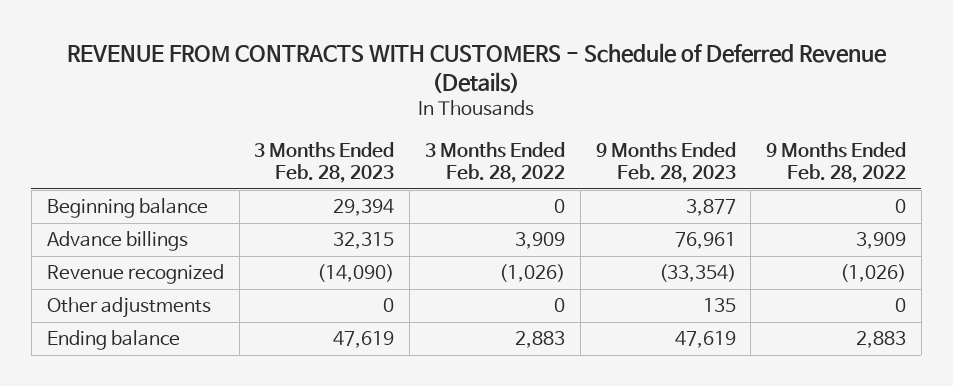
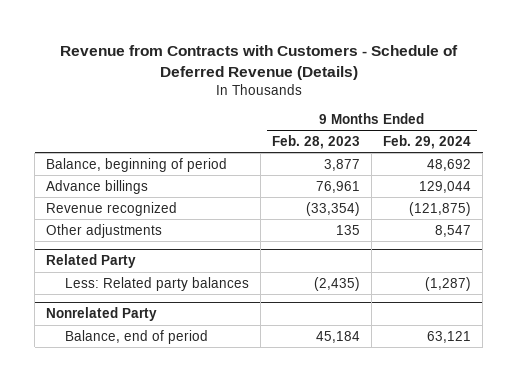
[67,42,888,93] REVENUE FROM CONTRACTS WITH CUSTOMERS - Schedule of Deferred Revenue (Details) -> [59,44,458,80] Revenue from Contracts with Customers - Schedule of Deferred Revenue (Details)
[254,141,395,184] 3 Months Ended Feb. 28, 2023 -> none
[424,141,565,184] 3 Months Ended Feb. 28, 2022 -> none
[766,141,907,184] 9 Months Ended Feb. 28, 2022 -> none
none -> [383,134,472,149] Feb. 29, 2024
[46,198,208,219] Beginning balance -> [46,157,228,172] Balance, beginning of period
none -> [46,254,137,269] Related Party
none -> [65,276,250,291] Less: Related party balances
none -> [46,307,158,322] Nonrelated Party
[46,330,180,351] Ending balance -> [65,329,209,344] Balance, end of period
[674,331,736,349] 47,619 -> [316,330,361,343] 45,184

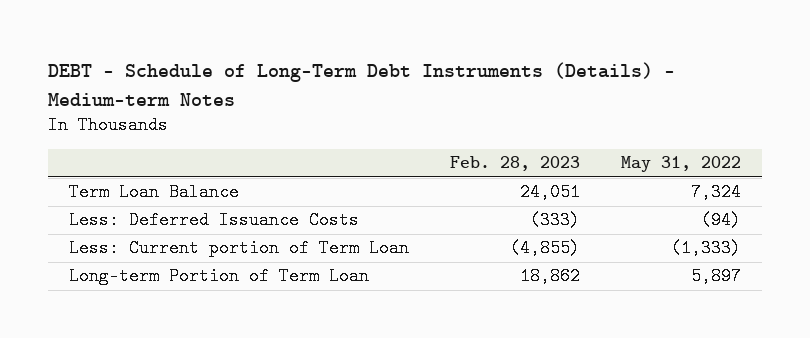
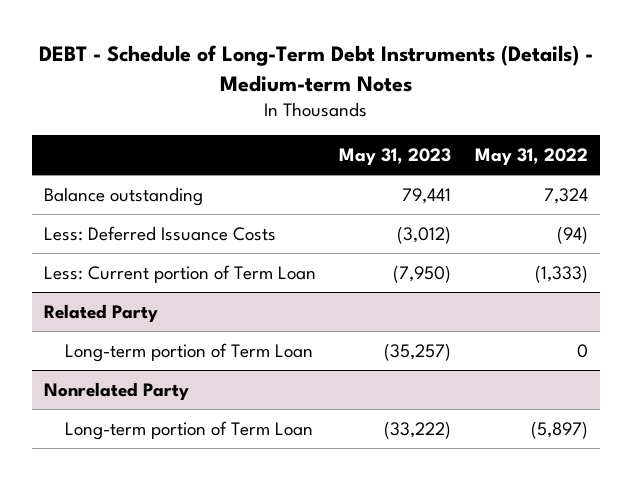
[450,156,581,172] Feb. 28, 2023 -> none
none -> [339,148,452,166] May 31, 2023
[68,183,239,202] Term Loan Balance -> [43,186,203,206] Balance outstanding
none -> [43,303,158,322] Related Party
[68,267,369,286] Long-term Portion of Term Loan -> [64,342,313,362] Long-term portion of Term Loan
[691,267,742,286] 5,897 -> [577,343,589,358] 0
none -> [43,381,189,400] Nonrelated Party
none -> [64,420,313,440] Long-term portion of Term Loan

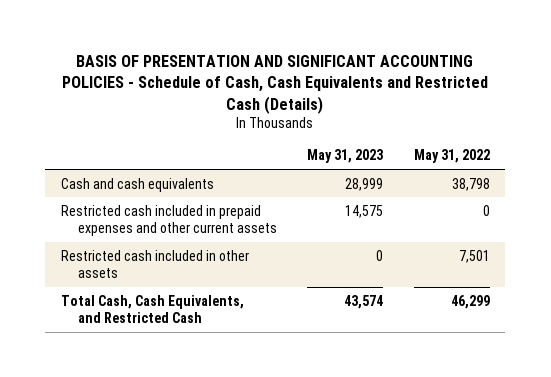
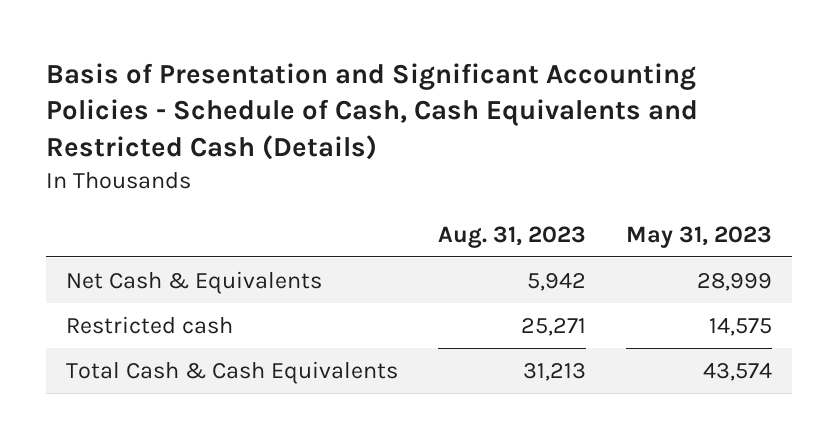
[62,54,489,114] BASIS OF PRESENTATION AND SIGNIFICANT ACCOUNTING POLICIES - Schedule of Cash, Cash Equivalents and Restricted Cash (Details) -> [45,62,698,161] Basis of Presentation and Significant Accounting Policies - Schedule of Cash, Cash Equivalents and Restricted Cash (Details)
[413,149,490,164] May 31, 2022 -> none
none -> [437,225,586,248] Aug. 31, 2023
[60,249,249,279] Restricted cash included in other assets -> none
[60,177,214,192] Cash and cash equivalents -> [65,270,322,294] Net Cash & Equivalents
[60,204,277,237] Restricted cash included in prepaid expenses and other current assets -> [65,315,233,334] Restricted cash
[60,294,244,324] Total Cash, Cash Equivalents, and Restricted Cash -> [65,360,398,384] Total Cash & Cash Equivalents

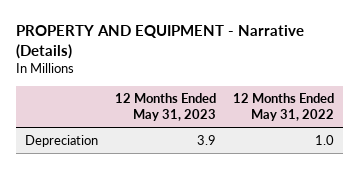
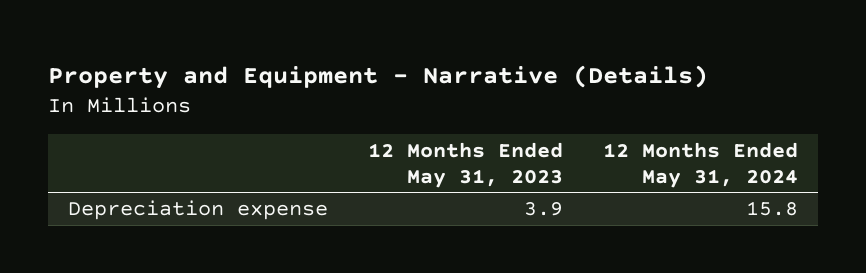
[16,25,305,60] PROPERTY AND EQUIPMENT - Narrative (Details) -> [48,64,709,89] Property and Equipment - Narrative (Details)
[233,93,335,122] 12 Months Ended May 31, 2022 -> none
none -> [603,141,799,188] 12 Months Ended May 31, 2024
[24,135,98,148] Depreciation -> [68,200,329,221] Depreciation expense

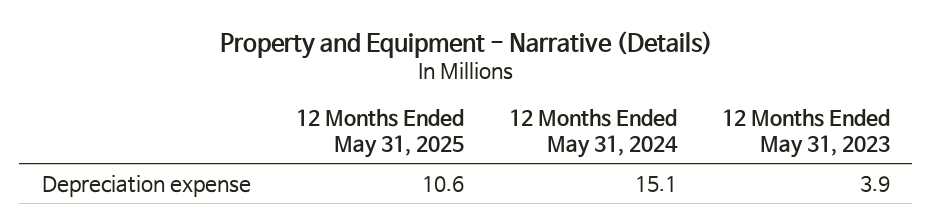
none -> [295,109,464,158] 12 Months Ended May 31, 2025
[746,201,799,217] 15.8 -> [634,175,677,192] 15.1

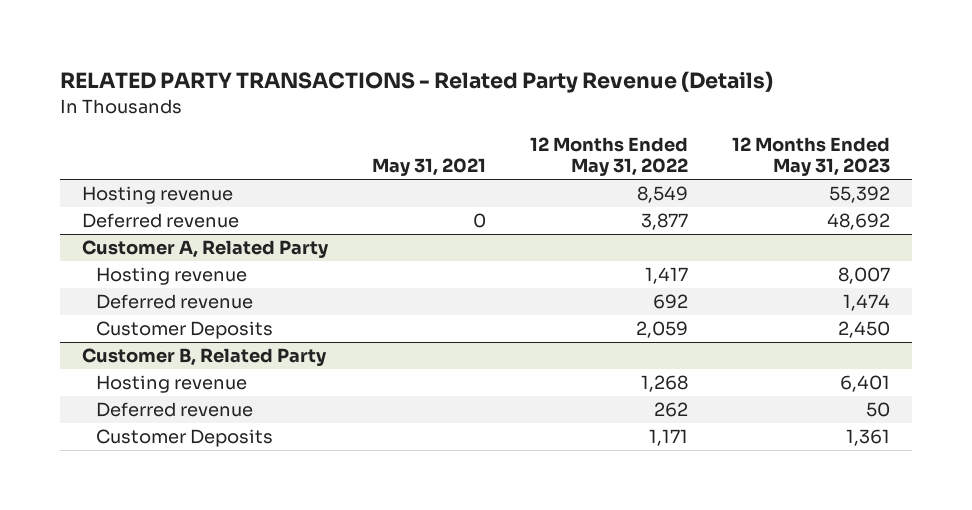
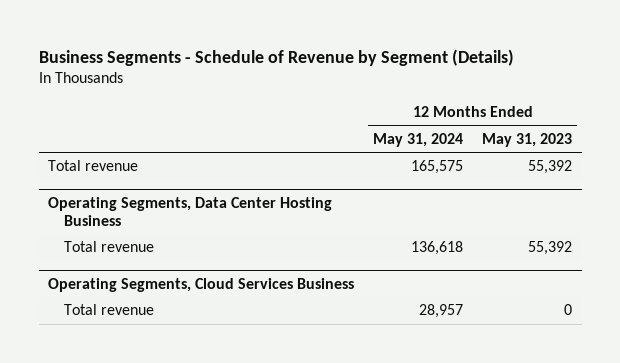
[60,71,774,94] RELATED PARTY TRANSACTIONS - Related Party Revenue (Details) -> [38,48,514,66] Business Segments - Schedule of Revenue by Segment (Details)
[371,158,486,177] May 31, 2021 -> none
[529,136,688,177] 12 Months Ended May 31, 2022 -> none
none -> [373,132,464,147] May 31, 2024
[82,213,240,229] Deferred revenue -> none
[82,240,330,259] Customer A, Related Party -> none
[95,294,253,310] Deferred revenue -> none
[95,321,273,340] Customer Deposits -> none
[82,348,328,367] Customer B, Related Party -> none
[95,402,253,418] Deferred revenue -> none
[95,429,273,448] Customer Deposits -> none
[82,186,234,205] Hosting revenue -> [48,160,139,172] Total revenue
none -> [48,196,333,226] Operating Segments, Data Center Hosting Business
[95,267,247,286] Hosting revenue -> [64,241,155,253] Total revenue
[837,267,890,285] 8,007 -> [528,241,573,256] 55,392
none -> [48,277,355,292] Operating Segments, Cloud Services Business
[95,375,247,394] Hosting revenue -> [64,304,155,316] Total revenue
[839,375,890,393] 6,401 -> [564,304,573,316] 0

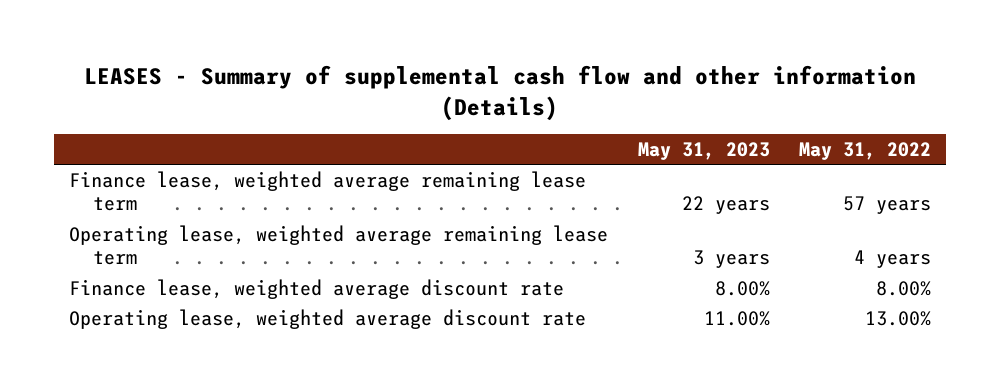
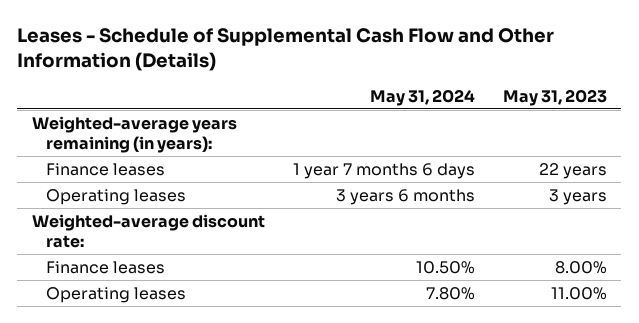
[84,65,917,121] LEASES - Summary of supplemental cash flow and other information (Details) -> [17,28,555,72] Leases - Schedule of Supplemental Cash Flow and Other Information (Details)
[799,142,932,161] May 31, 2022 -> none
none -> [369,89,475,107] May 31, 2024
none -> [31,115,237,153] Weighted-average years remaining (in years):
[68,170,586,212] Finance lease, weighted average remaining lease term -> [45,162,165,176] Finance leases
[68,224,608,266] Operating lease, weighted average remaining lease term -> [45,188,186,205] Operating leases
none -> [31,213,265,248] Weighted-average discount rate:
[68,278,564,299] Finance lease, weighted average discount rate -> [45,260,165,274] Finance leases
[68,308,586,329] Operating lease, weighted average discount rate -> [45,286,186,303] Operating leases

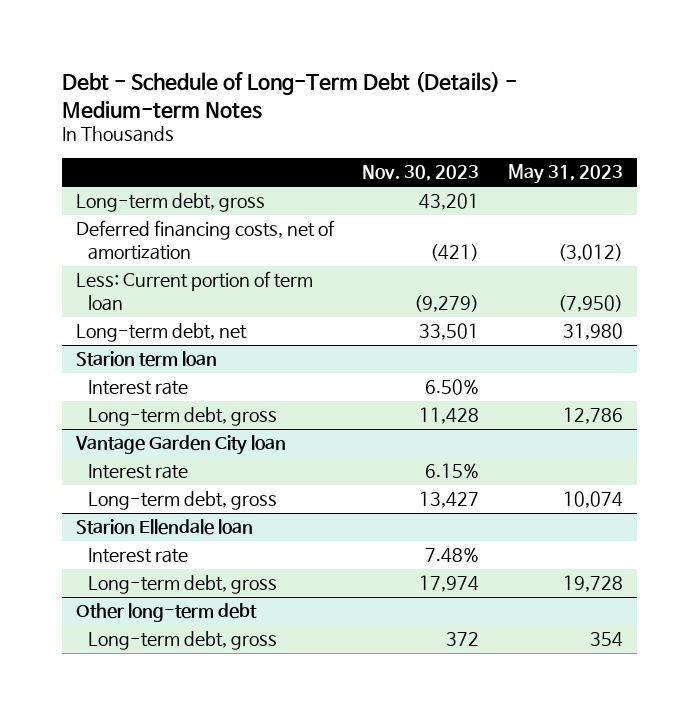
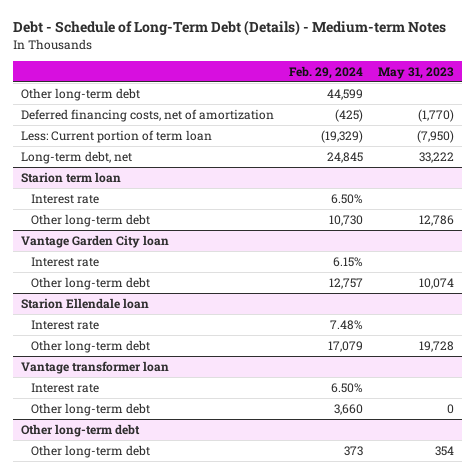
[362,165,480,182] Nov. 30, 2023 -> none
none -> [289,65,364,79] Feb. 29, 2024
[75,193,265,213] Long-term debt, gross -> [21,87,141,101] Other long-term debt
[557,244,623,262] (3,012) -> [418,108,455,122] (1,770)
[562,323,623,341] 31,980 -> [419,151,455,163] 33,222
[88,407,278,427] Long-term debt, gross -> [30,213,150,227] Other long-term debt
[88,491,278,511] Long-term debt, gross -> [30,276,150,290] Other long-term debt
[88,575,278,595] Long-term debt, gross -> [30,339,150,353] Other long-term debt
none -> [21,360,170,374] Vantage transformer loan
none -> [30,382,99,393] Interest rate
none -> [30,402,150,416] Other long-term debt
[88,631,278,651] Long-term debt, gross -> [30,444,150,458] Other long-term debt

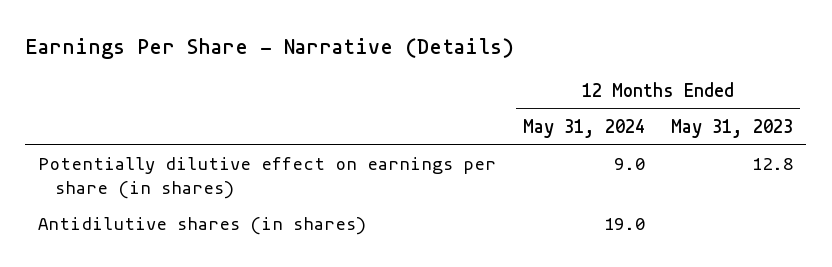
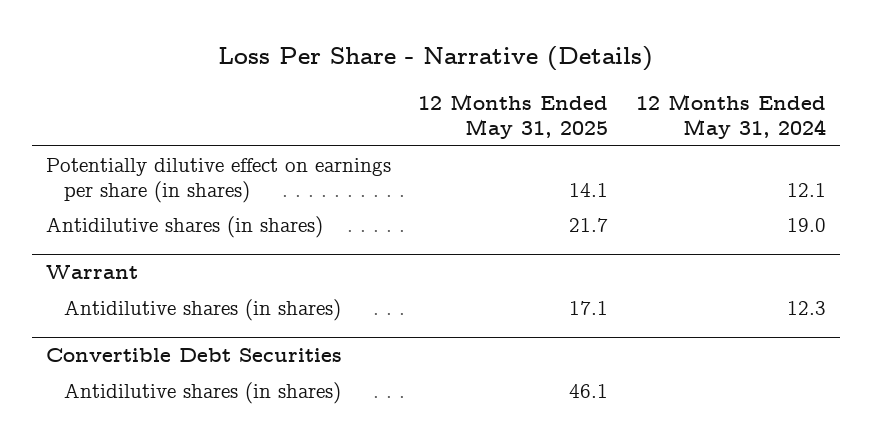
[25,37,515,59] Earnings Per Share - Narrative (Details) -> [217,46,653,72] Loss Per Share - Narrative (Details)
[671,118,794,138] May 31, 2023 -> none
none -> [418,94,609,140] 12 Months Ended May 31, 2025
[613,158,645,171] 9.0 -> [786,182,826,197] 12.1
none -> [45,265,138,280] Warrant
none -> [63,298,341,321] Antidilutive shares (in shares)
none -> [45,348,342,363] Convertible Debt Securities
none -> [63,381,341,404] Antidilutive shares (in shares)

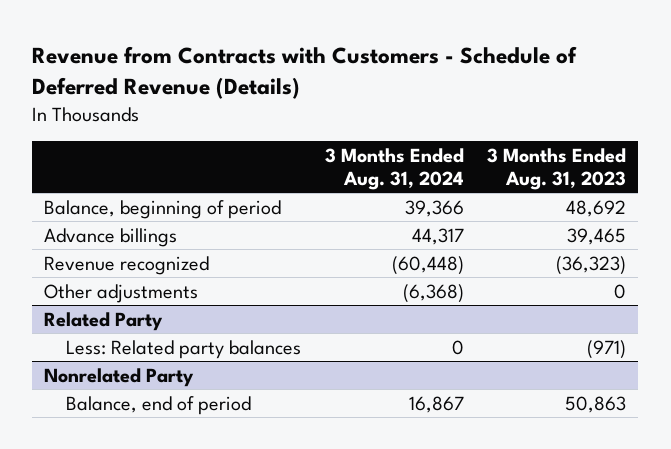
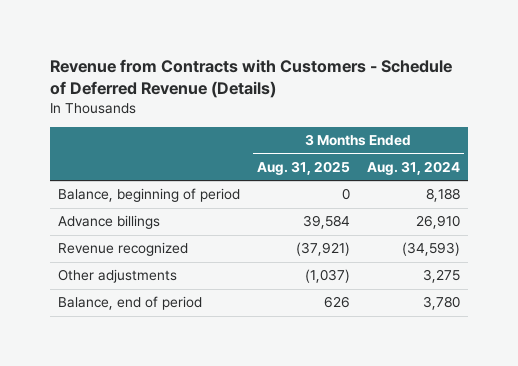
[487,147,627,190] 3 Months Ended Aug. 31, 2023 -> none
none -> [256,161,350,176] Aug. 31, 2025
[44,311,164,331] Related Party -> none
[65,339,301,359] Less: Related party balances -> none
[44,367,195,387] Nonrelated Party -> none
[404,199,464,217] 39,366 -> [425,188,460,203] 8,188
[411,227,464,245] 44,317 -> [415,215,460,230] 26,910
[391,255,464,275] (60,448) -> [401,242,460,257] (34,593)
[402,283,464,303] (6,368) -> [422,269,460,284] 3,275
[408,395,464,413] 16,867 -> [422,296,460,311] 3,780

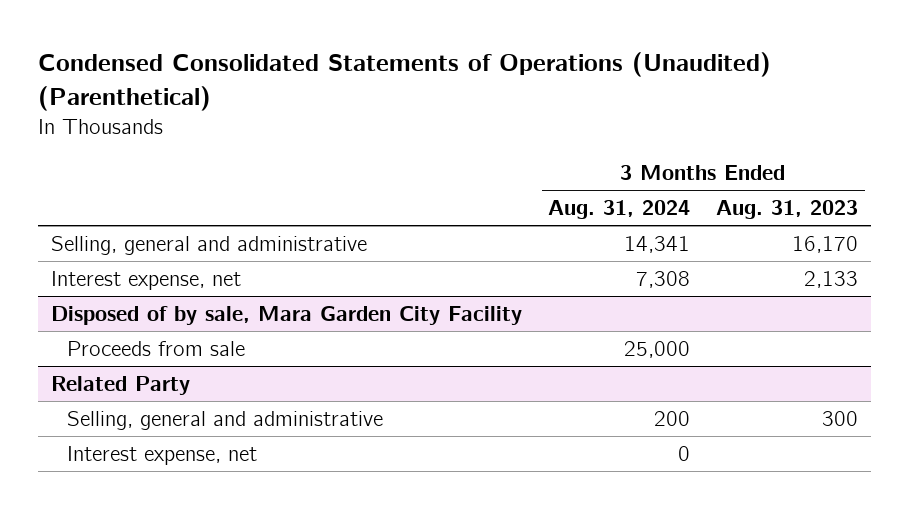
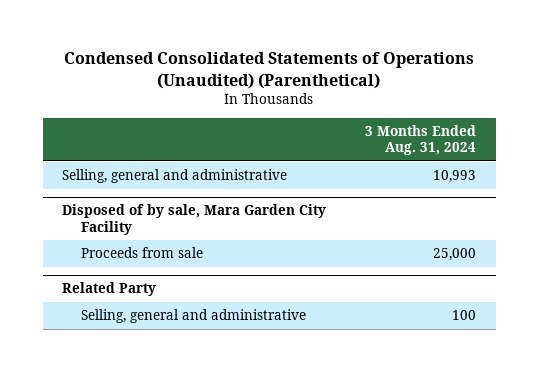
[716,200,859,220] Aug. 31, 2023 -> none
[50,270,241,290] Interest expense, net -> none
[624,235,691,253] 14,341 -> [433,170,477,184] 10,993
[66,445,257,465] Interest expense, net -> none
[654,410,691,426] 200 -> [452,310,477,321] 100

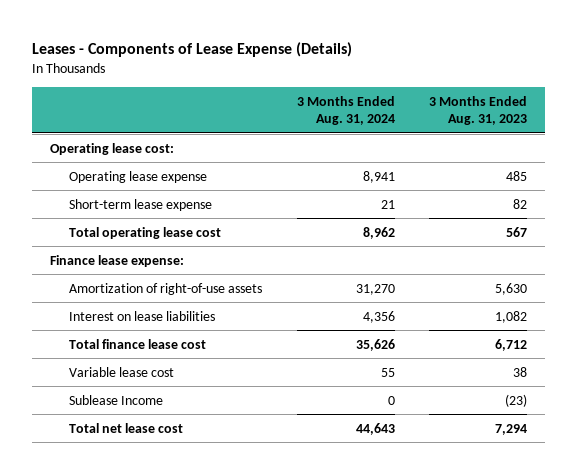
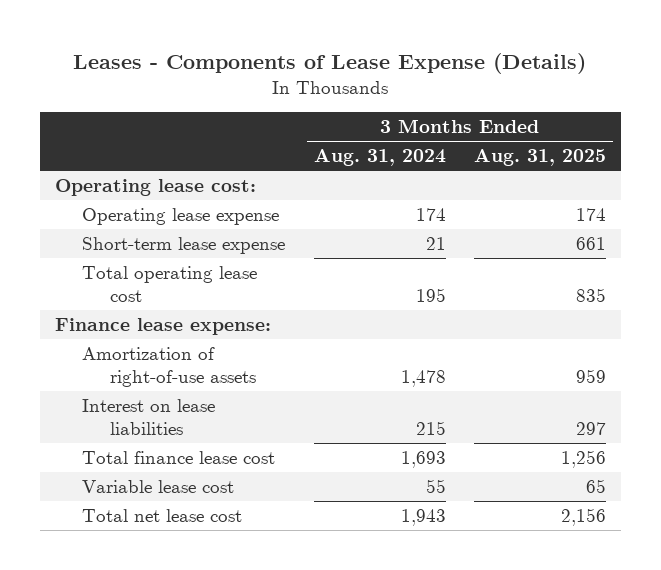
[429,95,528,126] 3 Months Ended Aug. 31, 2023 -> none
none -> [474,148,607,166] Aug. 31, 2025
[362,170,395,183] 8,941 -> [415,207,446,221] 174
[362,226,395,239] 8,962 -> [415,287,446,302] 195
[355,283,395,295] 31,270 -> [400,369,446,387] 1,478
[362,310,395,323] 4,356 -> [415,420,446,435] 215
[355,338,395,351] 35,626 -> [400,450,446,468] 1,693
[68,394,163,405] Sublease Income -> none
[355,422,395,435] 44,643 -> [400,508,446,526] 1,943

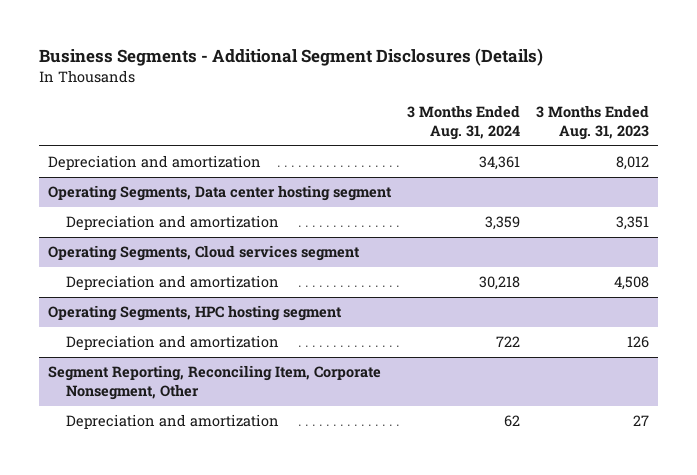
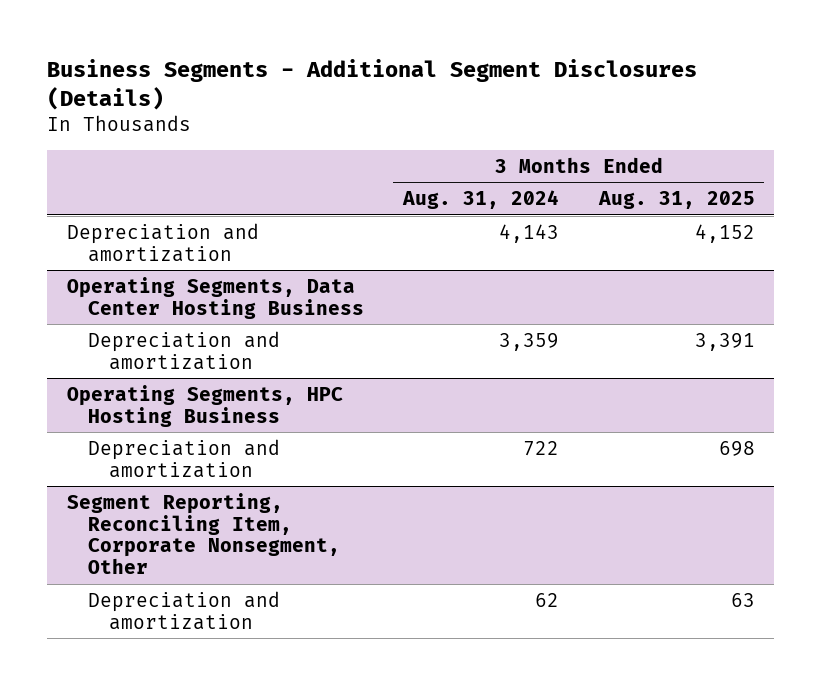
[536,105,650,140] 3 Months Ended Aug. 31, 2023 -> none
none -> [597,191,755,210] Aug. 31, 2025
[478,156,520,171] 34,361 -> [499,223,560,243] 4,143
[47,185,392,202] Operating Segments, Data center hosting segment -> [67,276,364,319] Operating Segments, Data Center Hosting Business
[47,245,360,262] Operating Segments, Cloud services segment -> none
[66,275,280,291] Depreciation and amortization -> none
[47,305,342,322] Operating Segments, HPC hosting segment -> [67,384,344,427] Operating Segments, HPC Hosting Business

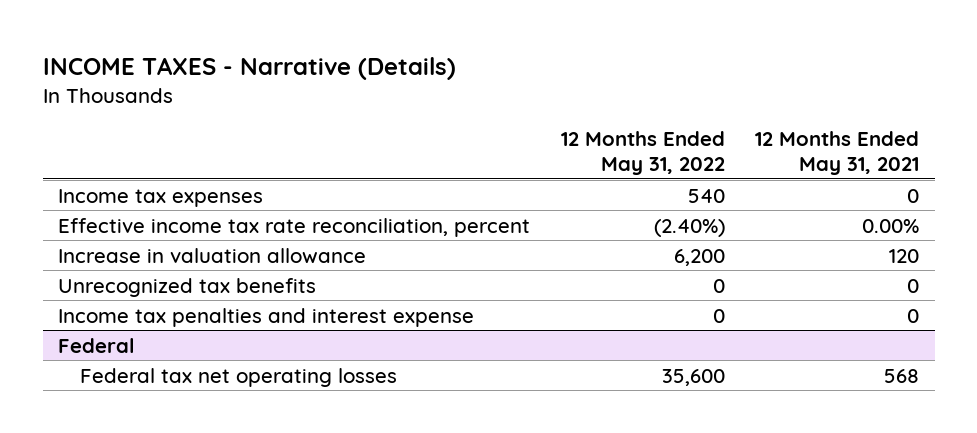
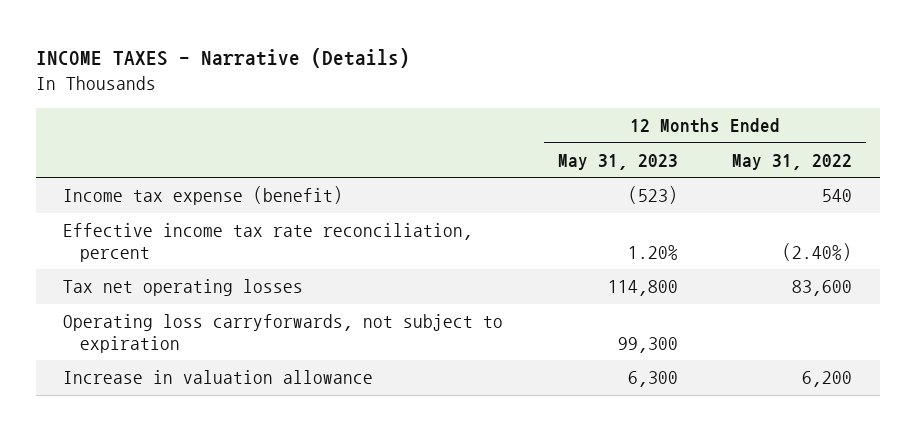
[755,131,920,175] 12 Months Ended May 31, 2021 -> none
none -> [557,153,678,170] May 31, 2023
[58,188,264,207] Income tax expenses -> [63,186,344,206] Income tax expense (benefit)
none -> [63,279,304,297] Tax net operating losses
none -> [63,314,504,353] Operating loss carryforwards, not subject to expiration
[58,277,317,297] Unrecognized tax benefits -> none
[58,307,475,327] Income tax penalties and interest expense -> none
[58,337,136,353] Federal -> none
[79,367,397,387] Federal tax net operating losses -> none

